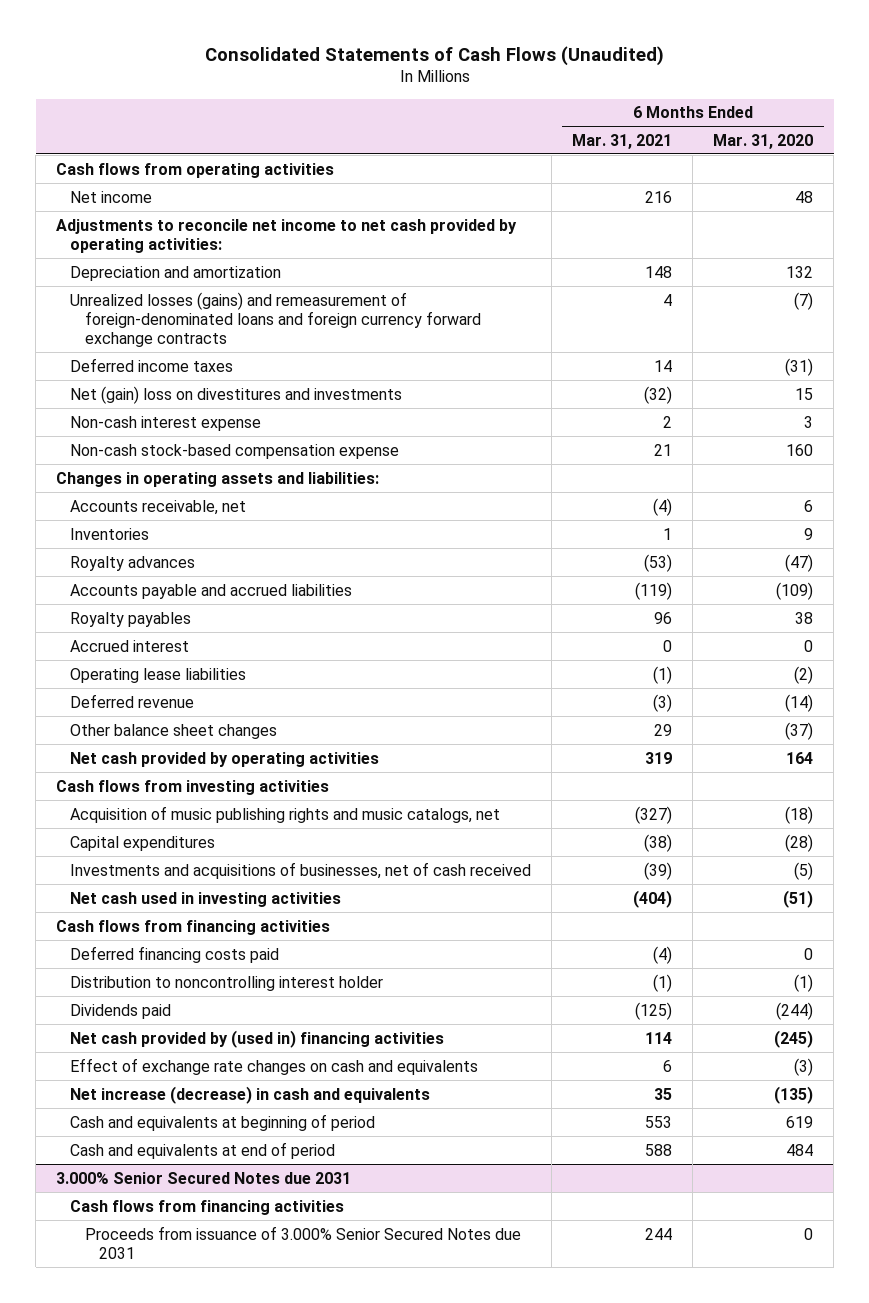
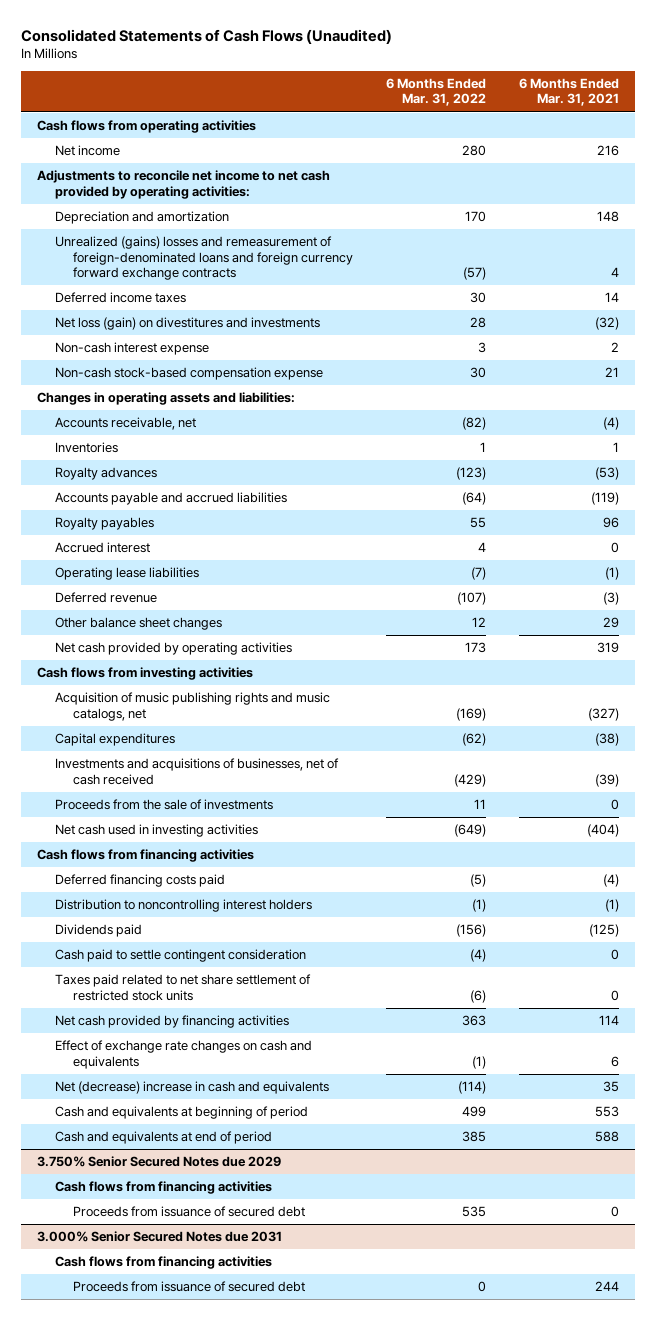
[713,133,814,149] Mar. 31, 2020 -> none
none -> [385,78,486,107] 6 Months Ended Mar. 31, 2022
[70,291,481,348] Unrealized losses (gains) and remeasurement of foreign-denominated loans and foreign currency forward exchange contracts -> [55,236,354,280] Unrealized (gains) losses and remeasurement of foreign-denominated loans and foreign currency forward exchange contracts
[70,385,403,404] Net (gain) loss on divestitures and investments -> [55,317,321,331] Net loss (gain) on divestitures and investments
none -> [55,799,274,811] Proceeds from the sale of investments
[70,975,384,991] Distribution to noncontrolling interest holder -> [55,899,313,913] Distribution to noncontrolling interest holders
none -> [55,949,307,963] Cash paid to settle contingent consideration
none -> [55,974,312,1001] Taxes paid related to net share settlement of restricted stock units
[70,1029,445,1048] Net cash provided by (used in) financing activities -> [55,1015,290,1029] Net cash provided by financing activities
[70,1085,431,1104] Net increase (decrease) in cash and equivalents -> [55,1081,330,1095] Net (decrease) increase in cash and equivalents
none -> [37,1156,282,1168] 3.750% Senior Secured Notes due 2029
none -> [55,1181,273,1195] Cash flows from financing activities
none -> [73,1206,306,1218] Proceeds from issuance of secured debt
[84,1225,521,1259] Proceeds from issuance of 3.000% Senior Secured Notes due 2031 -> [73,1281,306,1293] Proceeds from issuance of secured debt

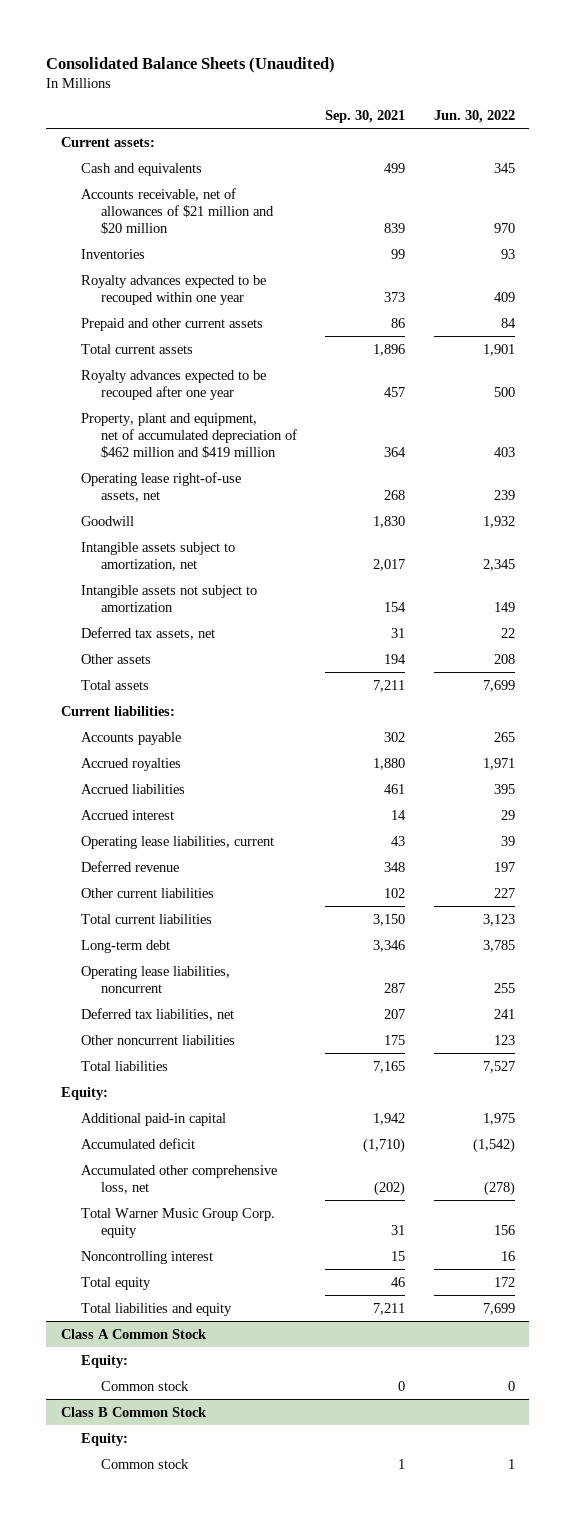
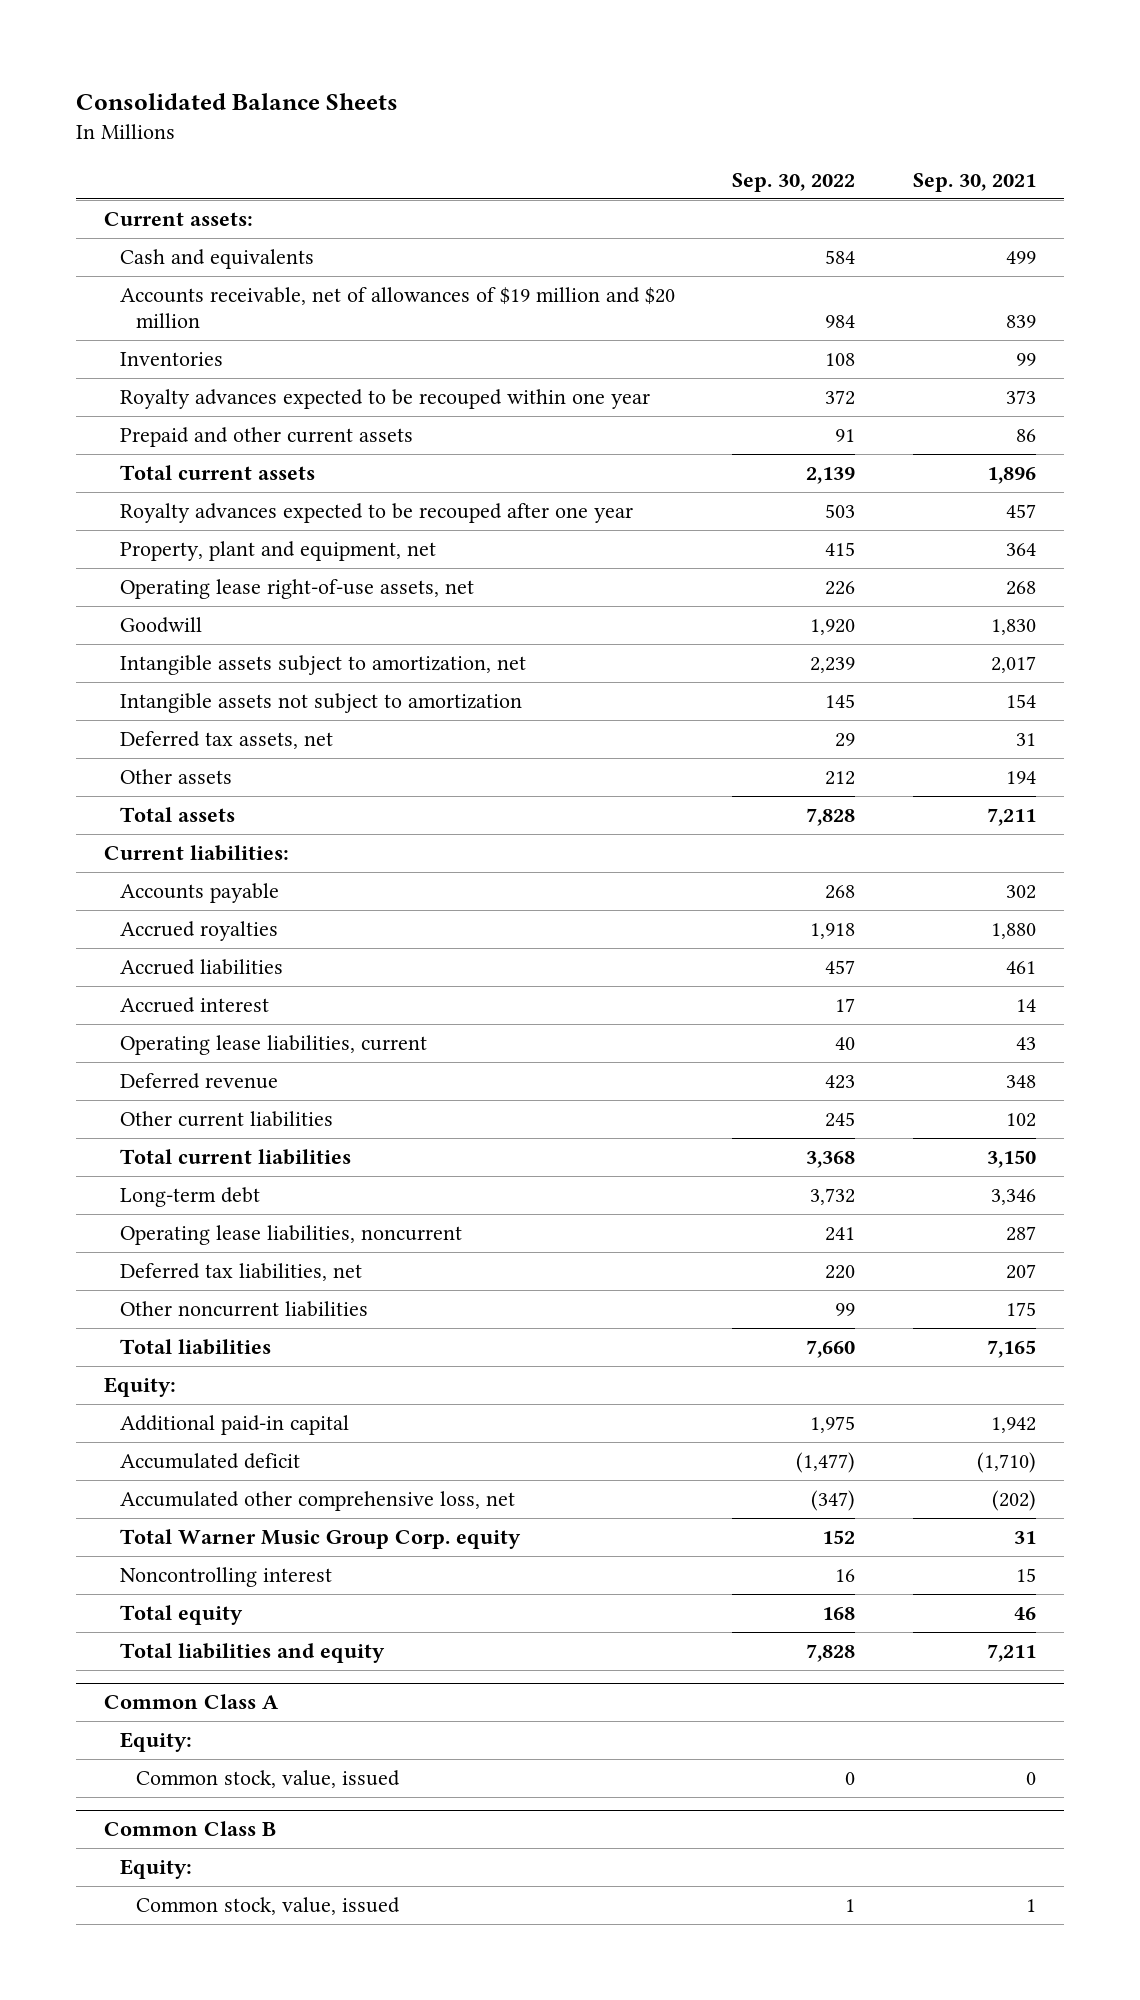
[46,56,336,73] Consolidated Balance Sheets (Unaudited) -> [75,92,398,110] Consolidated Balance Sheets
[433,109,515,123] Jun. 30, 2022 -> none
none -> [732,173,856,193] Sep. 30, 2022
[80,187,274,234] Accounts receivable, net of allowances of $21 million and $20 million -> [120,287,676,329] Accounts receivable, net of allowances of $19 million and $20 million
[80,412,297,458] Property, plant and equipment, net of accumulated depreciation of $462 million and $419 million -> [120,541,437,562] Property, plant and equipment, net
[60,1328,207,1339] Class A Common Stock -> [104,1694,280,1710] Common Class A
[100,1380,189,1391] Common stock -> [136,1770,401,1789] Common stock, value, issued
[60,1406,207,1417] Class B Common Stock -> [104,1821,277,1837] Common Class B
[100,1458,189,1469] Common stock -> [136,1897,401,1916] Common stock, value, issued

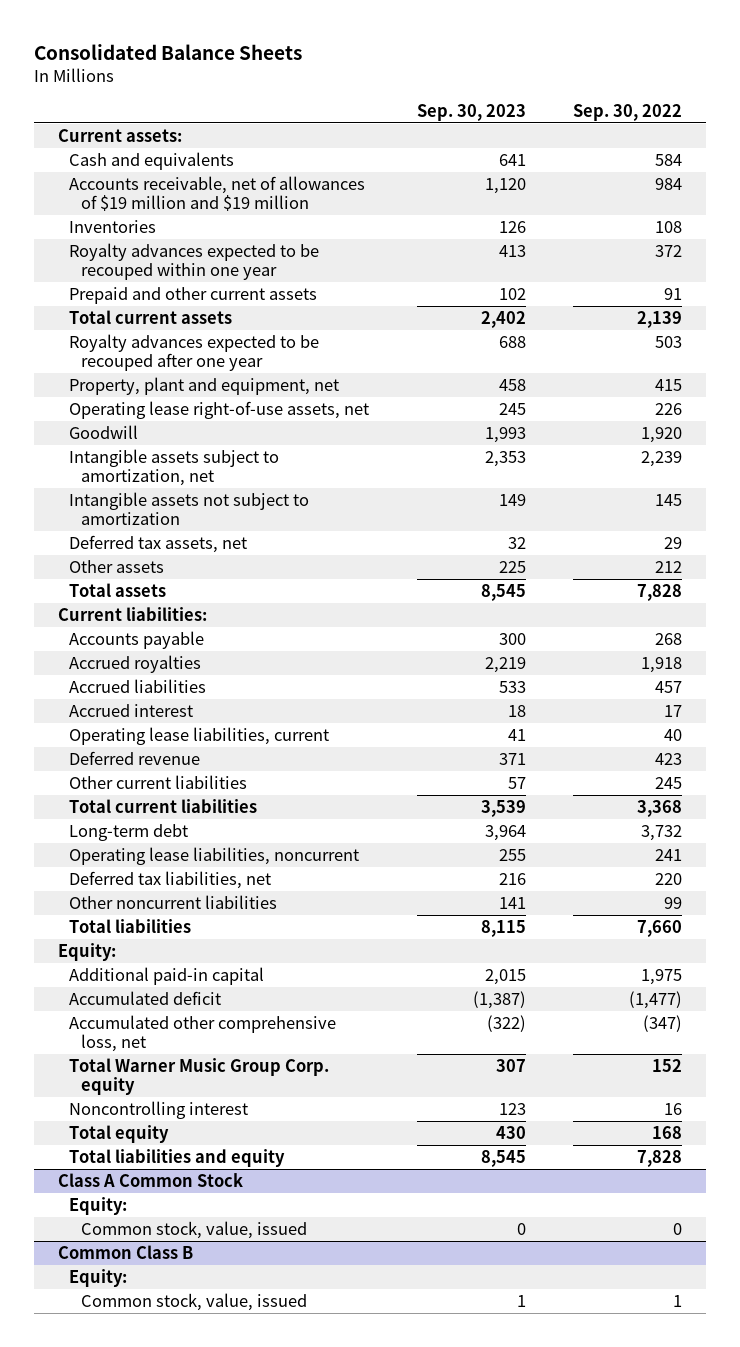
[912,173,1036,193] Sep. 30, 2021 -> none
none -> [416,103,526,121] Sep. 30, 2023
[120,287,676,329] Accounts receivable, net of allowances of $19 million and $20 million -> [69,176,366,212] Accounts receivable, net of allowances of $19 million and $19 million
[104,1694,280,1710] Common Class A -> [57,1173,243,1188] Class A Common Stock

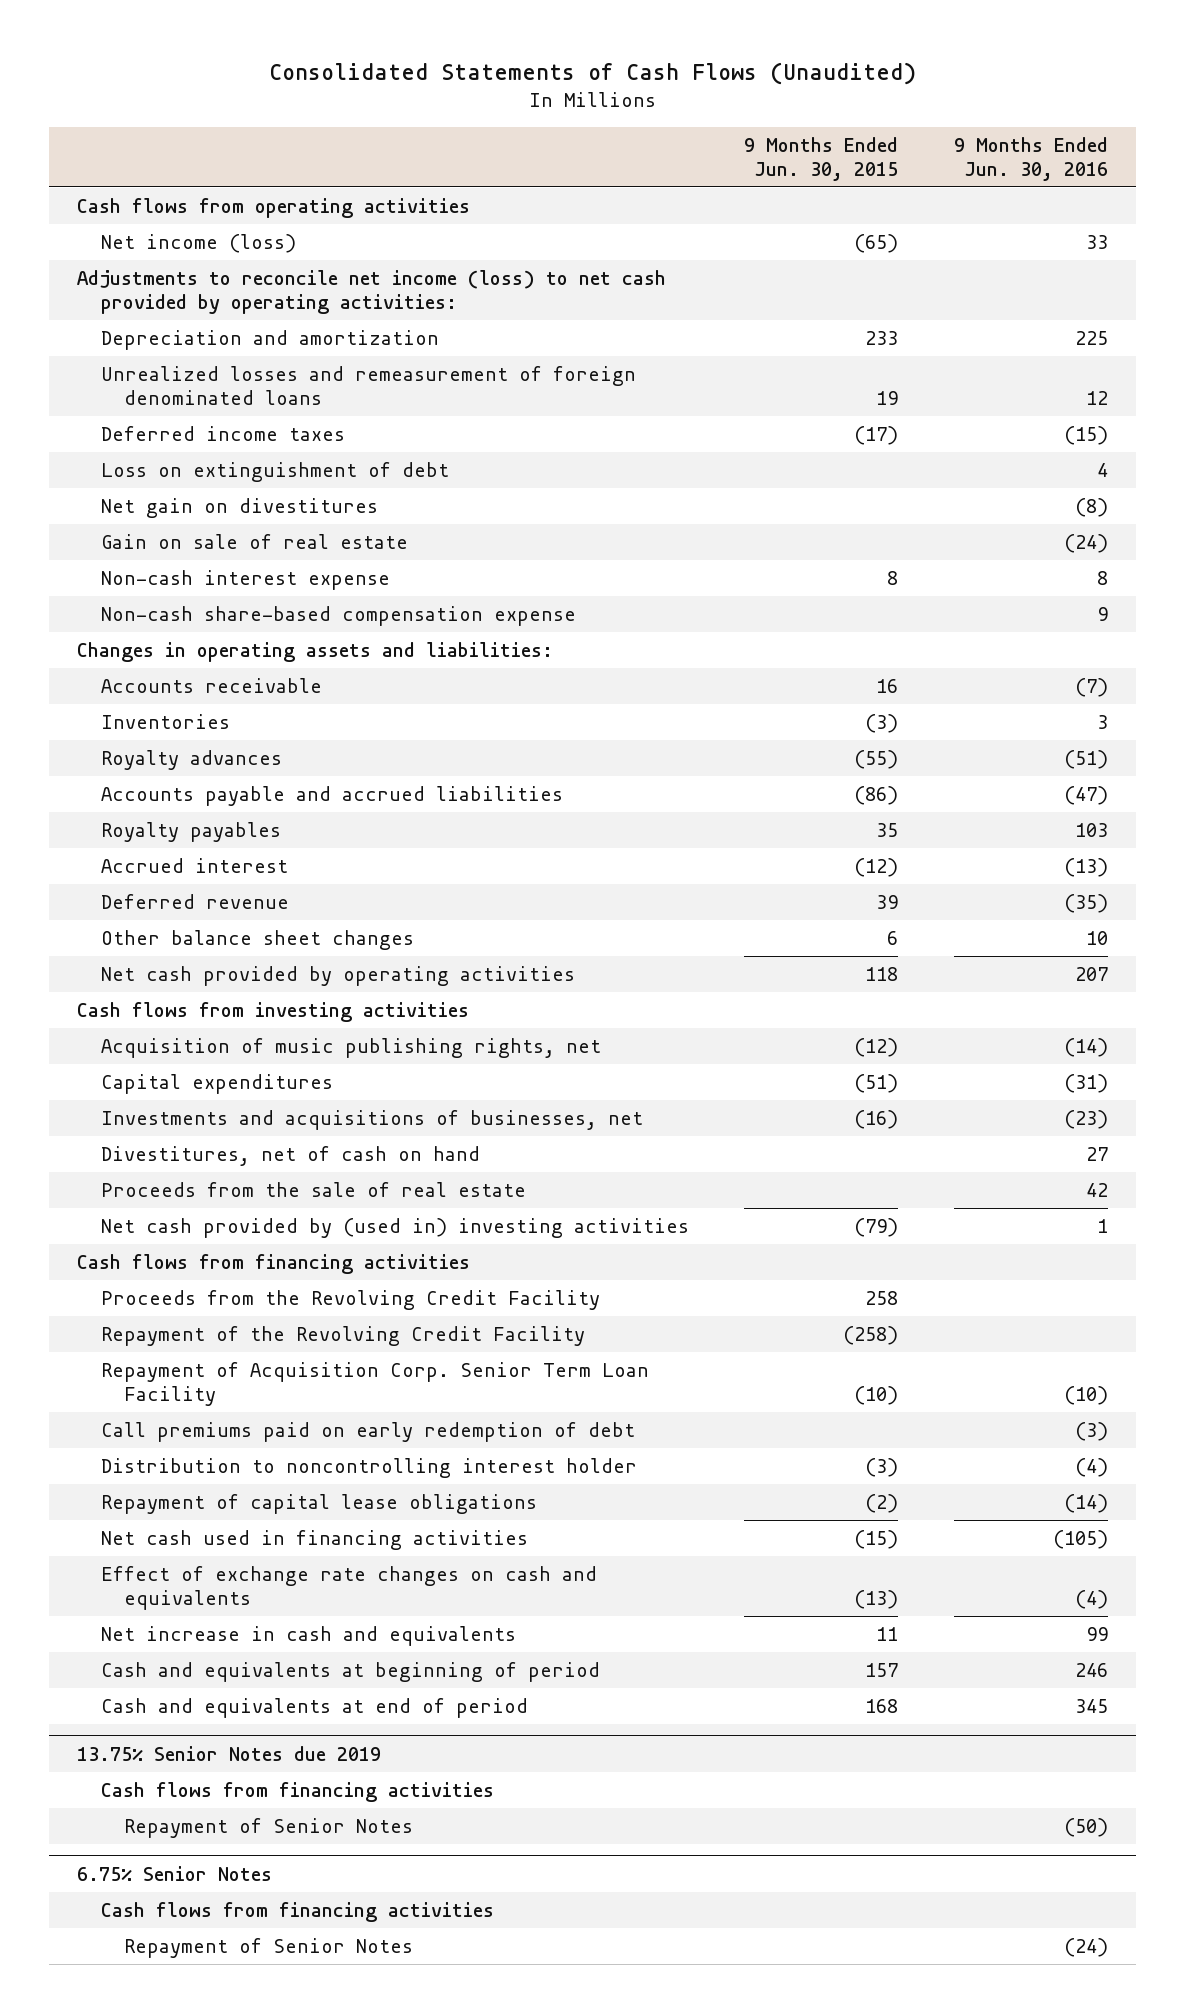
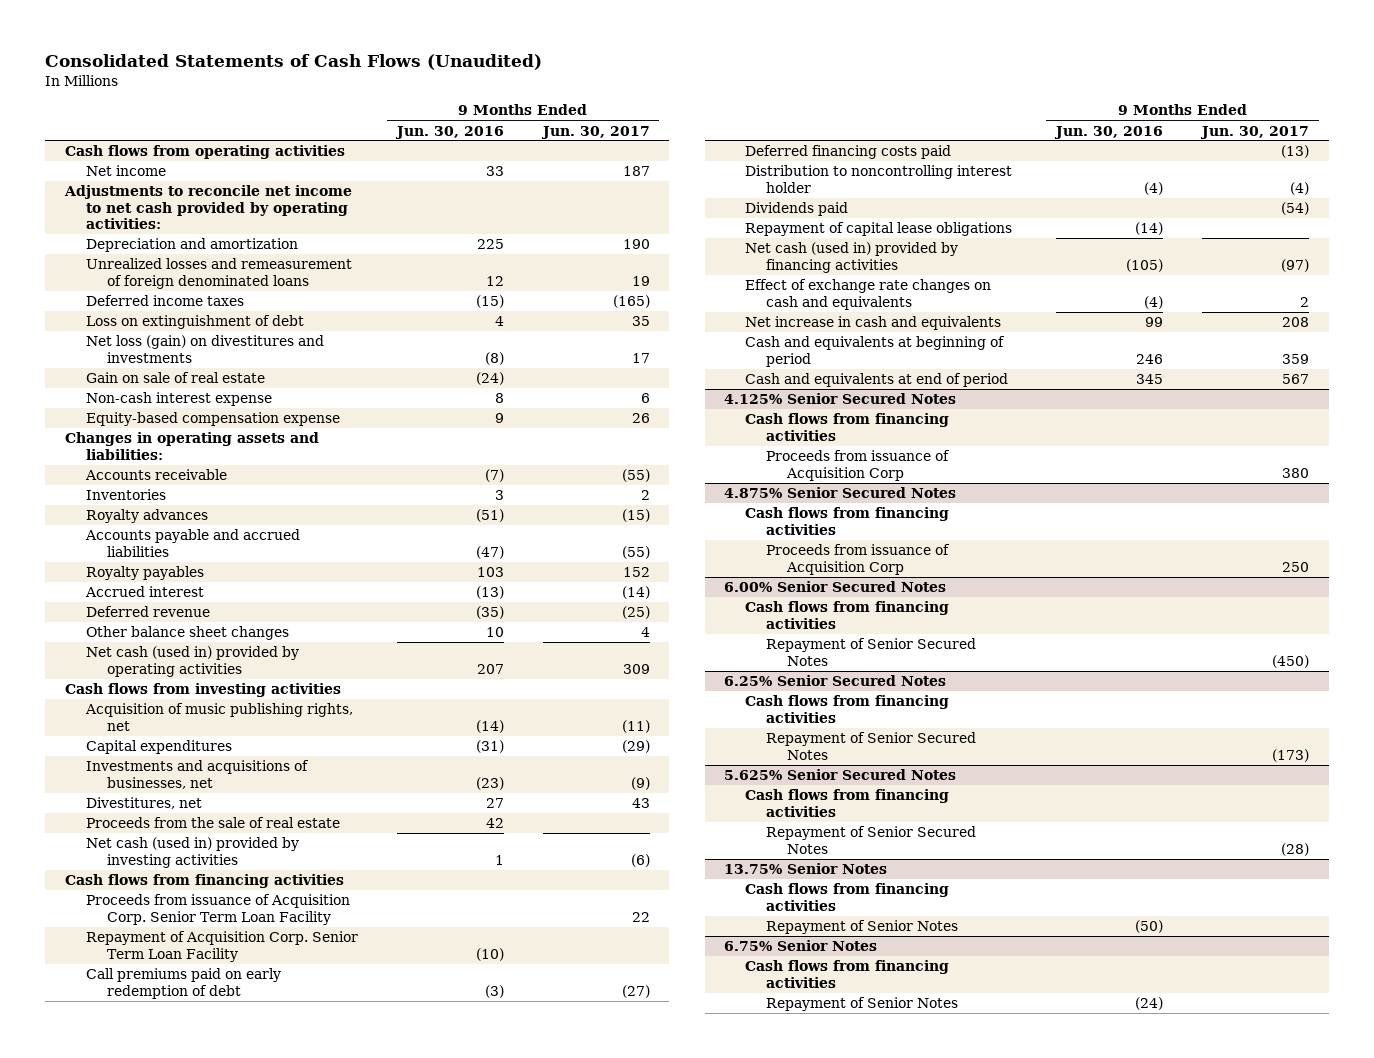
[744,136,899,181] 9 Months Ended Jun. 30, 2015 -> none
none -> [540,125,650,139] Jun. 30, 2017
[100,233,296,253] Net income (loss) -> [85,165,166,177] Net income
[76,269,666,314] Adjustments to reconcile net income (loss) to net cash provided by operating activities: -> [63,185,352,230] Adjustments to reconcile net income to net cash provided by operating activities:
[100,497,378,518] Net gain on divestitures -> [85,335,324,363] Net loss (gain) on divestitures and investments
[100,605,576,626] Non-cash share-based compensation expense -> none
none -> [85,412,340,427] Equity-based compensation expense
[100,965,575,986] Net cash provided by operating activities -> [85,646,299,677] Net cash (used in) provided by operating activities
[100,1145,480,1166] Divestitures, net of cash on hand -> [85,797,202,810] Divestitures, net
[100,1217,689,1238] Net cash provided by (used in) investing activities -> [85,837,299,868] Net cash (used in) provided by investing activities
[100,1289,600,1310] Proceeds from the Revolving Credit Facility -> none
[100,1325,585,1346] Repayment of the Revolving Credit Facility -> none
none -> [85,894,350,925] Proceeds from issuance of Acquisition Corp. Senior Term Loan Facility
none -> [745,145,952,160] Deferred financing costs paid
none -> [745,202,849,217] Dividends paid
[100,1529,528,1550] Net cash used in financing activities -> [745,242,959,273] Net cash (used in) provided by financing activities
[76,1745,381,1761] 13.75% Senior Notes due 2019 -> none
none -> [724,393,957,405] 4.125% Senior Secured Notes
none -> [766,450,951,481] Proceeds from issuance of Acquisition Corp
none -> [724,487,957,499] 4.875% Senior Secured Notes
none -> [745,507,950,535] Cash flows from financing activities
none -> [766,544,951,575] Proceeds from issuance of Acquisition Corp
none -> [724,581,947,593] 6.00% Senior Secured Notes
none -> [745,601,950,629] Cash flows from financing activities
none -> [766,638,977,666] Repayment of Senior Secured Notes
none -> [724,675,947,687] 6.25% Senior Secured Notes
none -> [745,695,950,723] Cash flows from financing activities
none -> [766,732,977,760] Repayment of Senior Secured Notes
none -> [724,769,957,781] 5.625% Senior Secured Notes
none -> [745,789,950,817] Cash flows from financing activities
none -> [766,826,977,854] Repayment of Senior Secured Notes
none -> [724,863,888,875] 13.75% Senior Notes
none -> [745,883,950,911] Cash flows from financing activities

